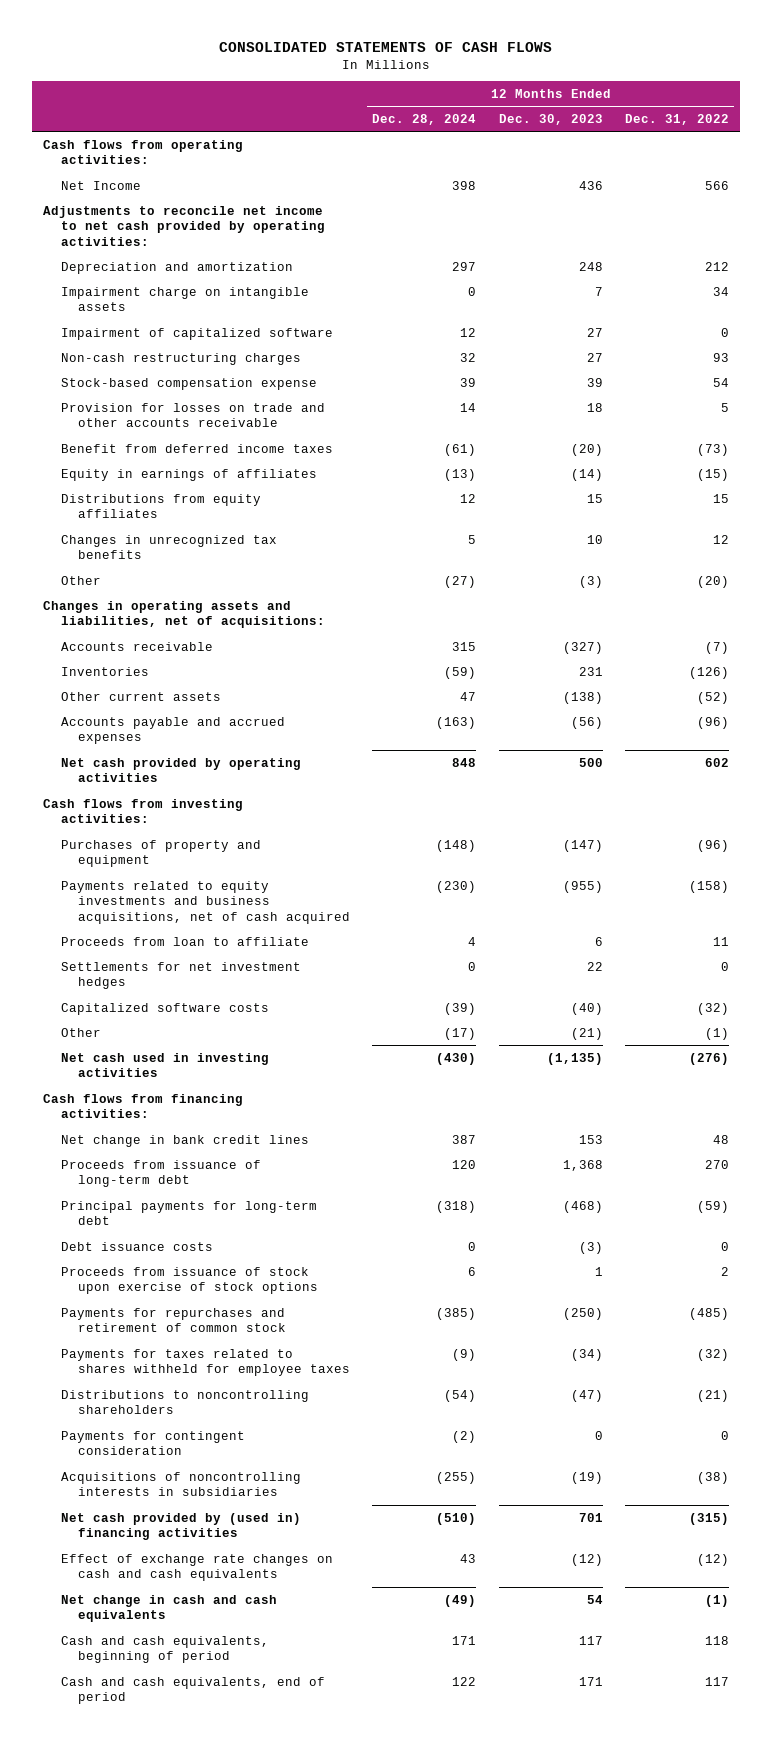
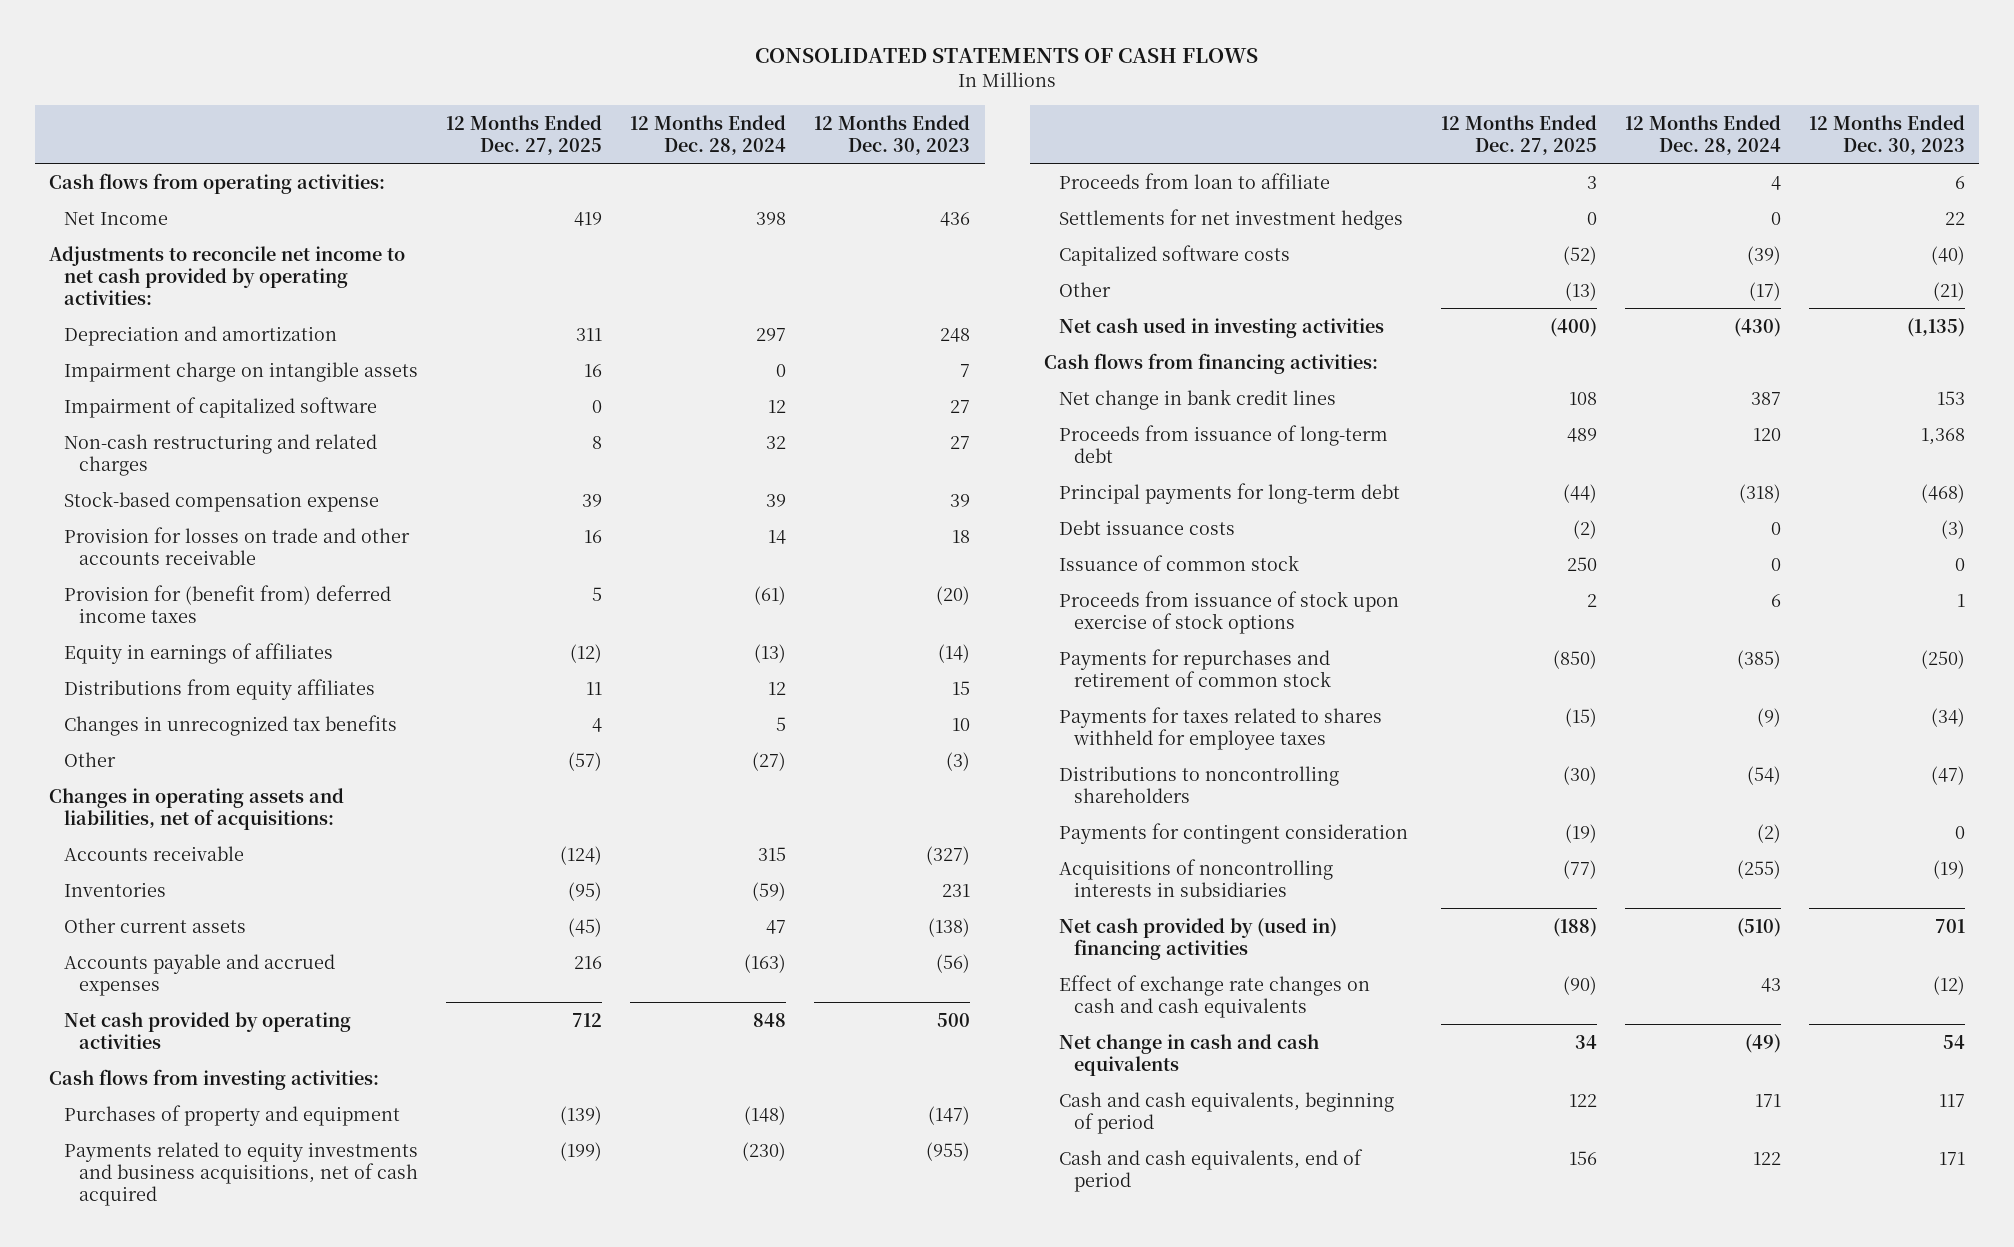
[624,114,729,126] Dec. 31, 2022 -> none
none -> [446,114,603,155] 12 Months Ended Dec. 27, 2025
[60,352,301,365] Non-cash restructuring charges -> [63,433,377,476] Non-cash restructuring and related charges
[60,443,333,453] Benefit from deferred income taxes -> [63,584,391,623] Provision for (benefit from) deferred income taxes
none -> [1058,554,1299,571] Issuance of common stock

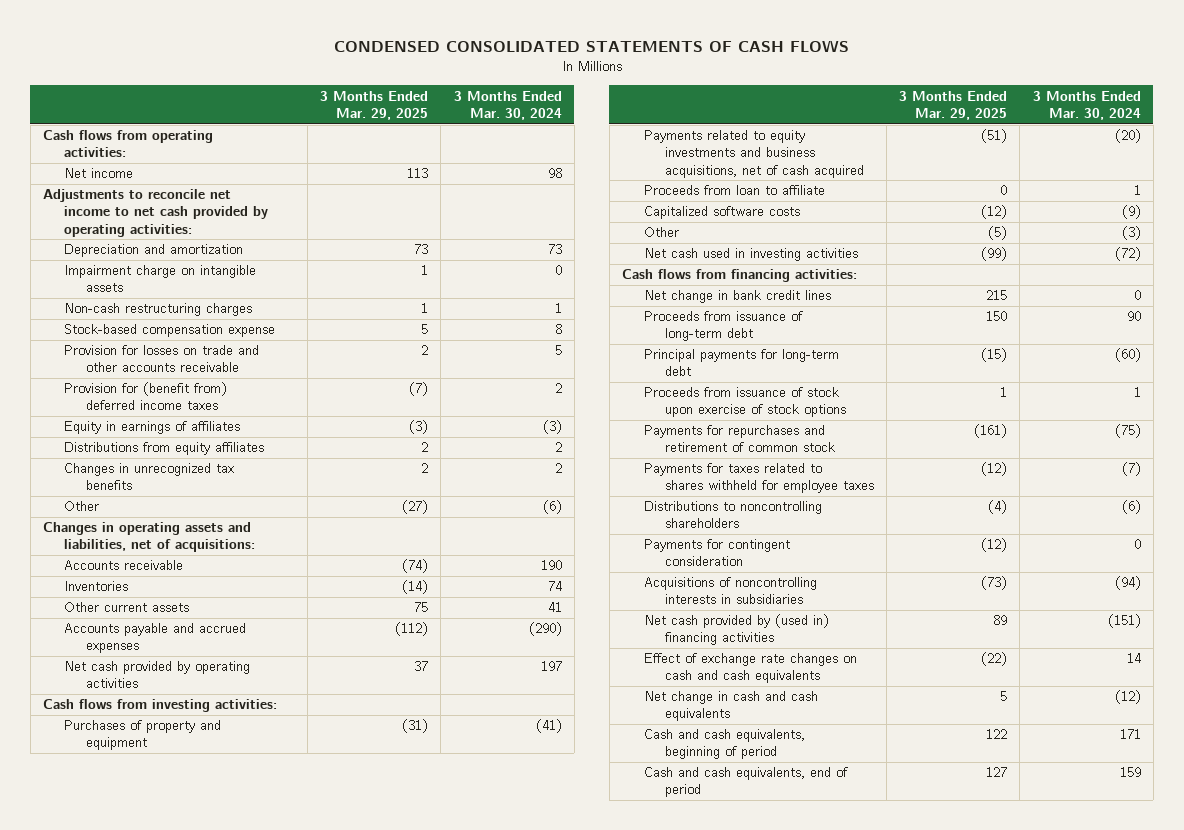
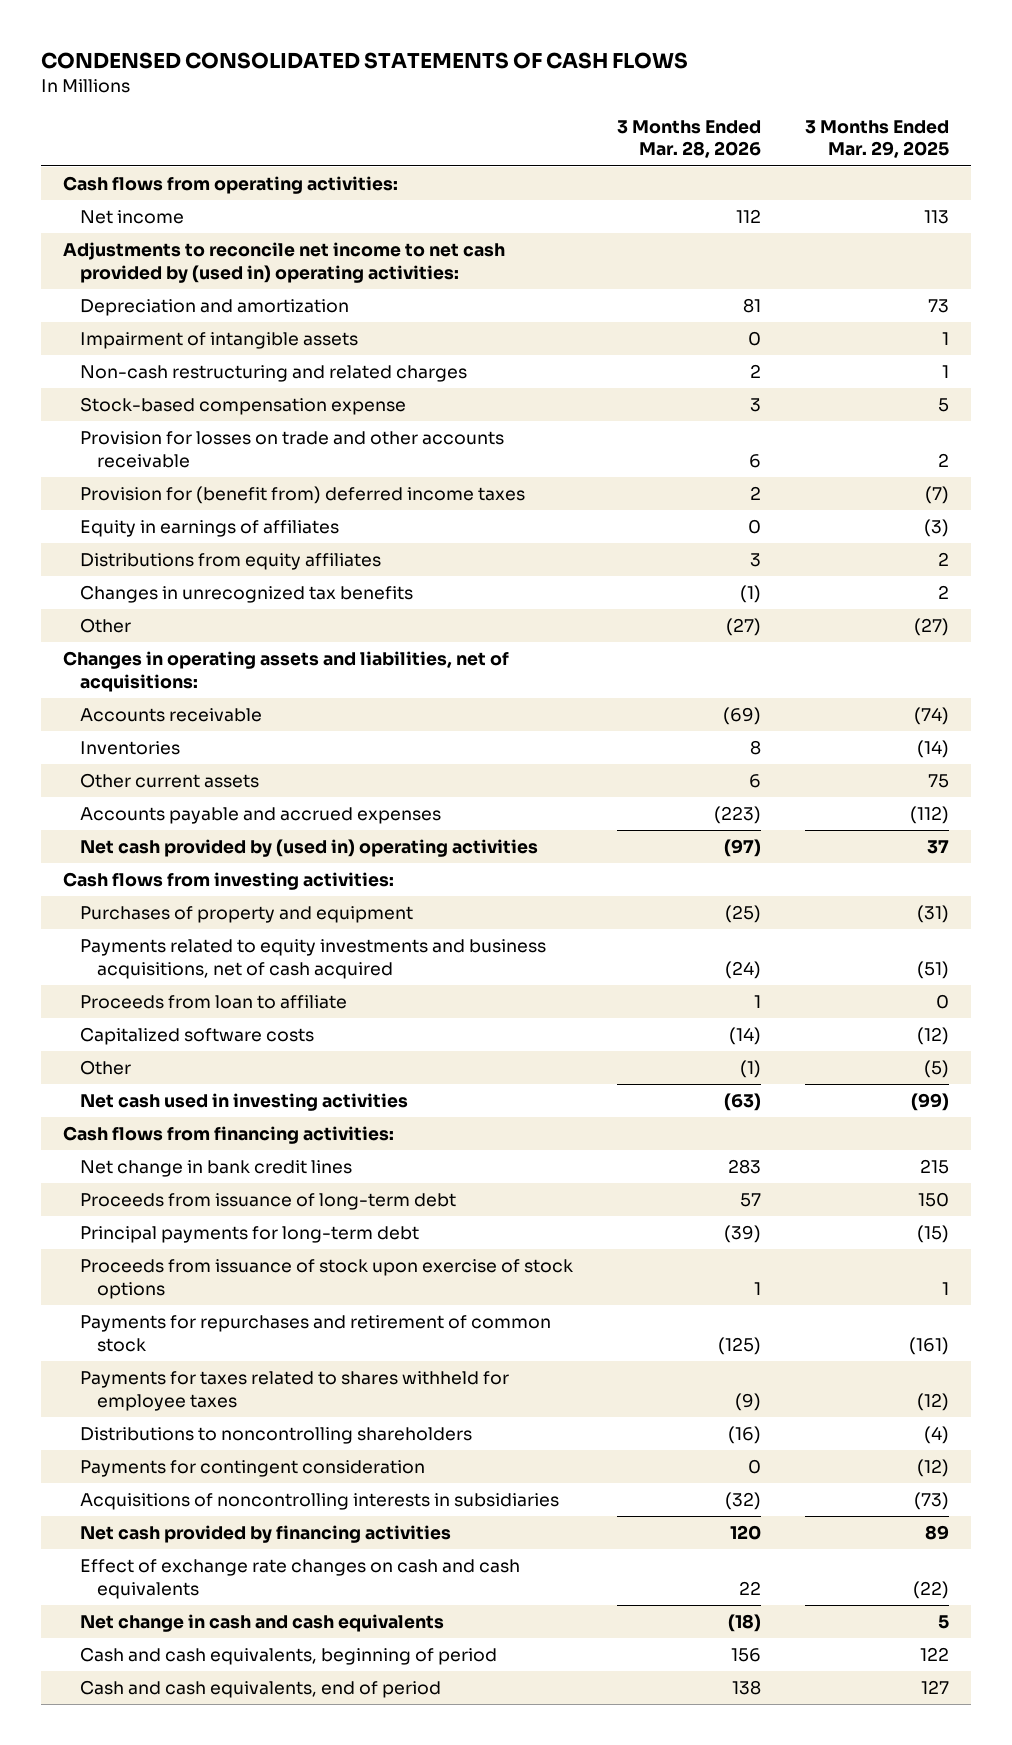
[453,90,562,120] 3 Months Ended Mar. 30, 2024 -> none
none -> [616,119,761,159] 3 Months Ended Mar. 28, 2026
[43,189,269,237] Adjustments to reconcile net income to net cash provided by operating activities: -> [62,242,505,283] Adjustments to reconcile net income to net cash provided by (used in) operating activities:
[64,265,257,293] Impairment charge on intangible assets -> [79,332,358,350] Impairment of intangible assets
[64,303,253,317] Non-cash restructuring charges -> [79,365,467,383] Non-cash restructuring and related charges
[64,661,251,689] Net cash provided by operating activities -> [79,839,538,858] Net cash provided by (used in) operating activities
[643,614,829,646] Net cash provided by (used in) financing activities -> [79,1525,451,1544] Net cash provided by financing activities

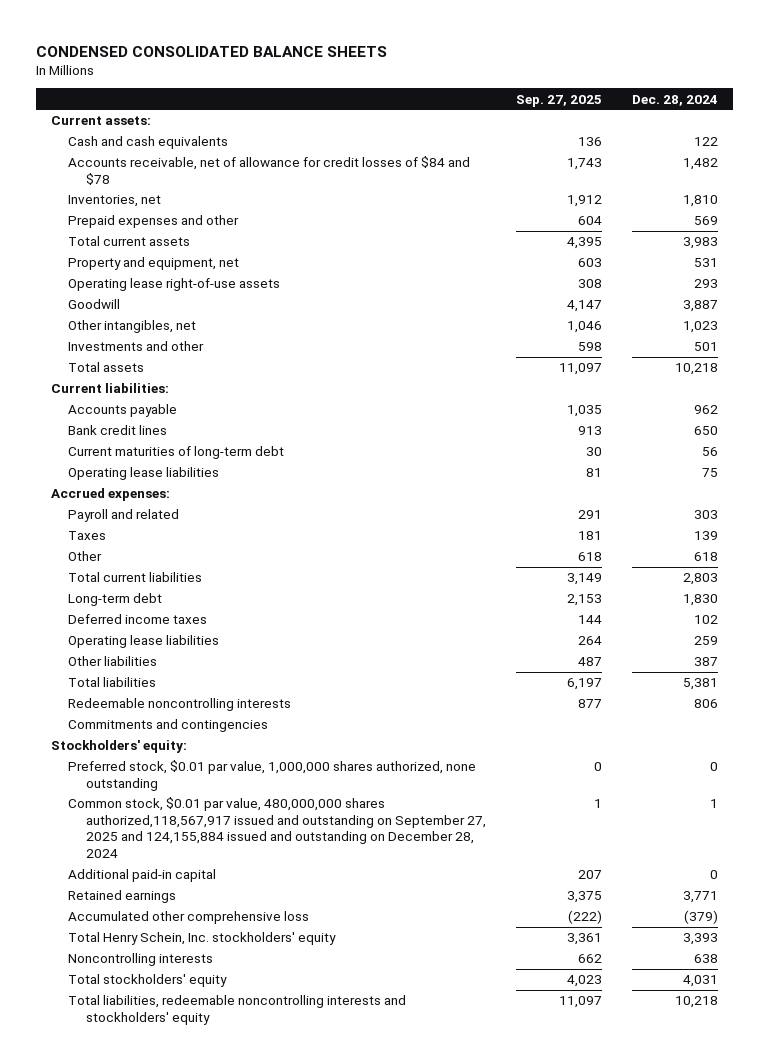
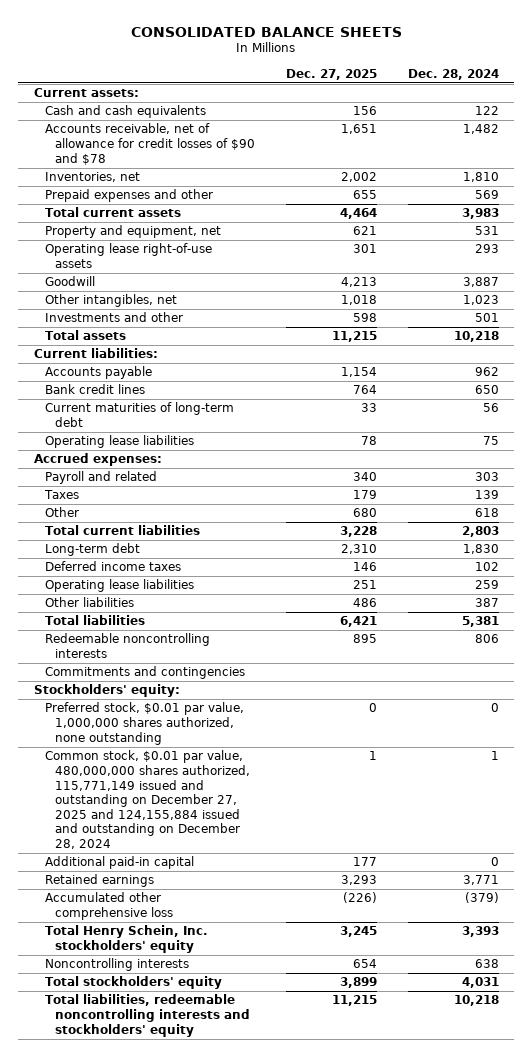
[35,45,387,57] CONDENSED CONSOLIDATED BALANCE SHEETS -> [131,26,403,37] CONSOLIDATED BALANCE SHEETS
[516,94,603,107] Sep. 27, 2025 -> none
none -> [285,68,377,80] Dec. 27, 2025
[68,156,471,185] Accounts receivable, net of allowance for credit losses of $84 and $78 -> [44,123,256,165] Accounts receivable, net of allowance for credit losses of $90 and $78
[68,797,487,859] Common stock, $0.01 par value, 480,000,000 shares authorized,118,567,917 issued and outstanding on September 27, 2025 and 124,155,884 issued and outstanding on December 28, 2024 -> [44,750,251,849] Common stock, $0.01 par value, 480,000,000 shares authorized, 115,771,149 issued and outstanding on December 27, 2025 and 124,155,884 issued and outstanding on December 28, 2024

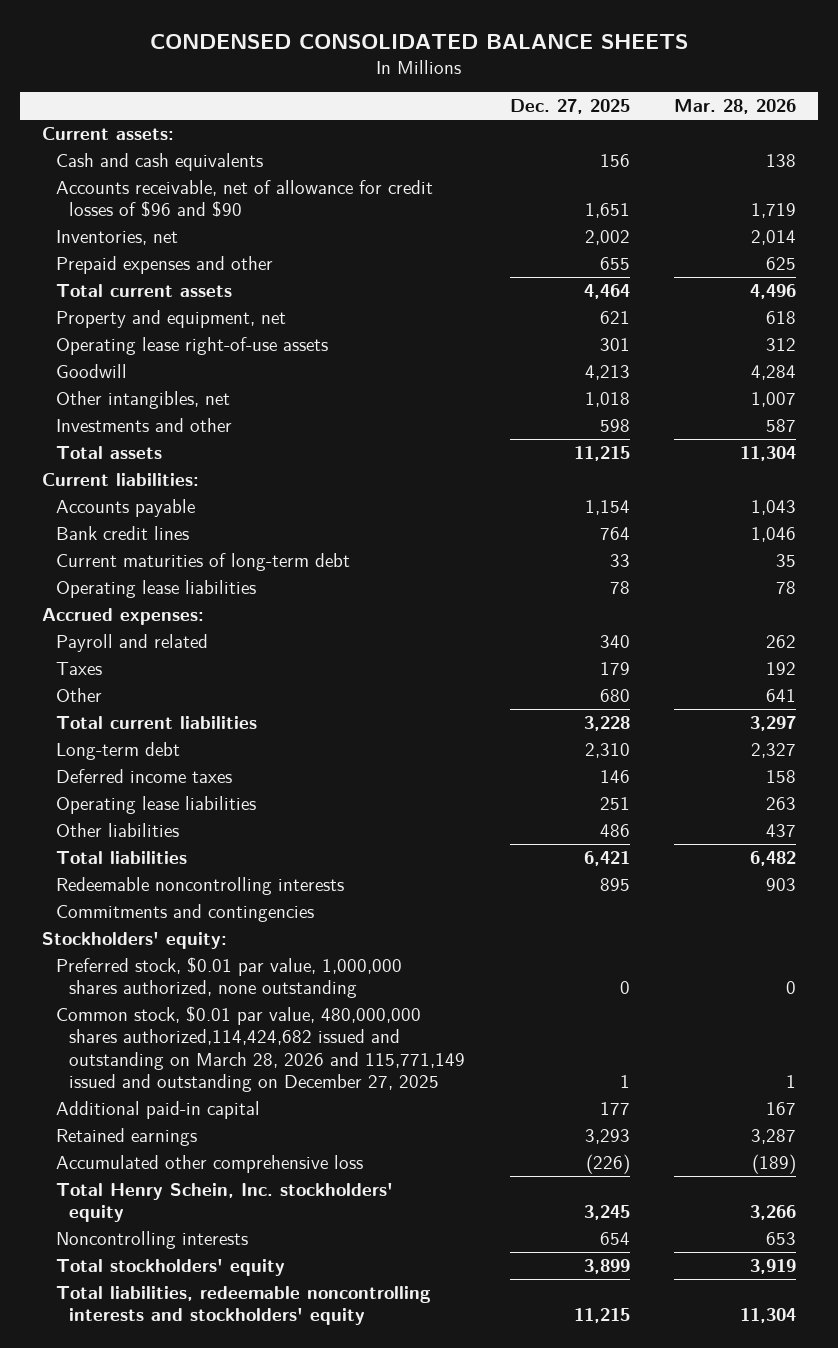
[131,26,403,37] CONSOLIDATED BALANCE SHEETS -> [150,33,689,49] CONDENSED CONSOLIDATED BALANCE SHEETS
[407,68,499,80] Dec. 28, 2024 -> none
none -> [674,99,797,115] Mar. 28, 2026
[44,123,256,165] Accounts receivable, net of allowance for credit losses of $90 and $78 -> [55,180,433,218] Accounts receivable, net of allowance for credit losses of $96 and $90
[44,750,251,849] Common stock, $0.01 par value, 480,000,000 shares authorized, 115,771,149 issued and outstanding on December 27, 2025 and 124,155,884 issued and outstanding on December 28, 2024 -> [55,1006,466,1092] Common stock, $0.01 par value, 480,000,000 shares authorized,114,424,682 issued and outstanding on March 28, 2026 and 115,771,149 issued and outstanding on December 27, 2025

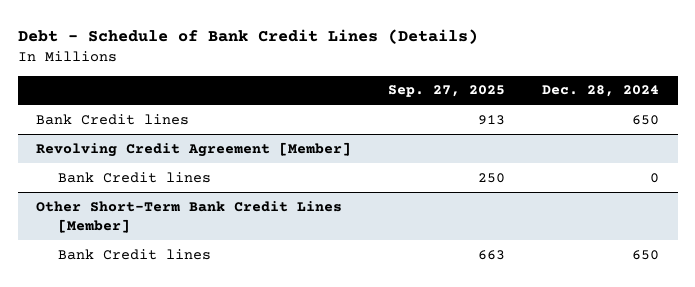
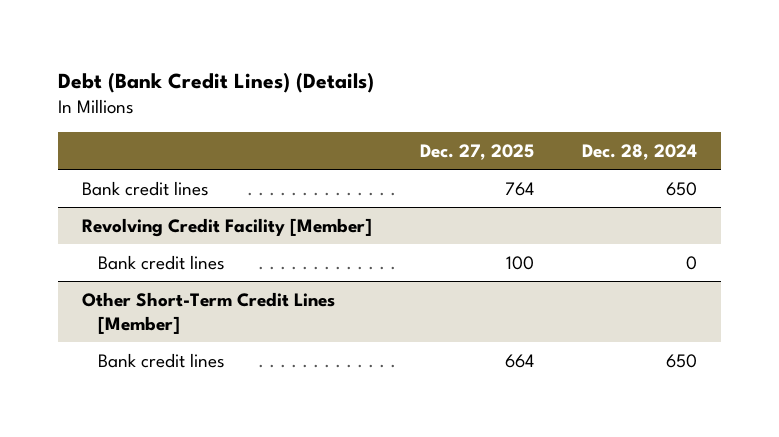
[17,28,478,44] Debt - Schedule of Bank Credit Lines (Details) -> [58,71,375,93] Debt (Bank Credit Lines) (Details)
[388,85,506,98] Sep. 27, 2025 -> none
none -> [420,143,535,160] Dec. 27, 2025
[36,113,190,125] Bank Credit lines -> [82,180,210,196] Bank credit lines
[36,141,352,157] Revolving Credit Agreement [Member] -> [82,217,373,237] Revolving Credit Facility [Member]
[57,171,211,183] Bank Credit lines -> [98,254,226,270] Bank credit lines
[36,200,343,233] Other Short-Term Bank Credit Lines [Member] -> [82,291,336,334] Other Short-Term Credit Lines [Member]
[57,248,211,260] Bank Credit lines -> [98,352,226,368] Bank credit lines

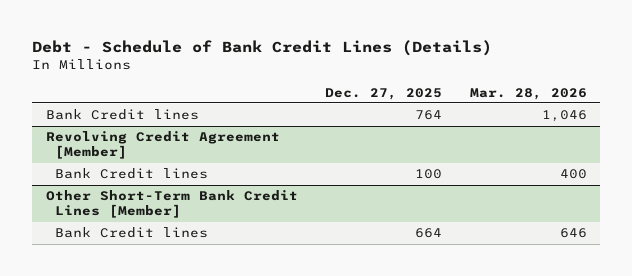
[58,71,375,93] Debt (Bank Credit Lines) (Details) -> [31,39,492,56] Debt - Schedule of Bank Credit Lines (Details)
[582,143,698,160] Dec. 28, 2024 -> none
none -> [469,87,587,100] Mar. 28, 2026
[82,180,210,196] Bank credit lines -> [45,109,199,121] Bank Credit lines
[82,217,373,237] Revolving Credit Facility [Member] -> [45,131,280,160] Revolving Credit Agreement [Member]
[98,254,226,270] Bank credit lines -> [55,168,209,180] Bank Credit lines
[82,291,336,334] Other Short-Term Credit Lines [Member] -> [45,190,298,219] Other Short-Term Bank Credit Lines [Member]
[98,352,226,368] Bank credit lines -> [55,227,209,239] Bank Credit lines

